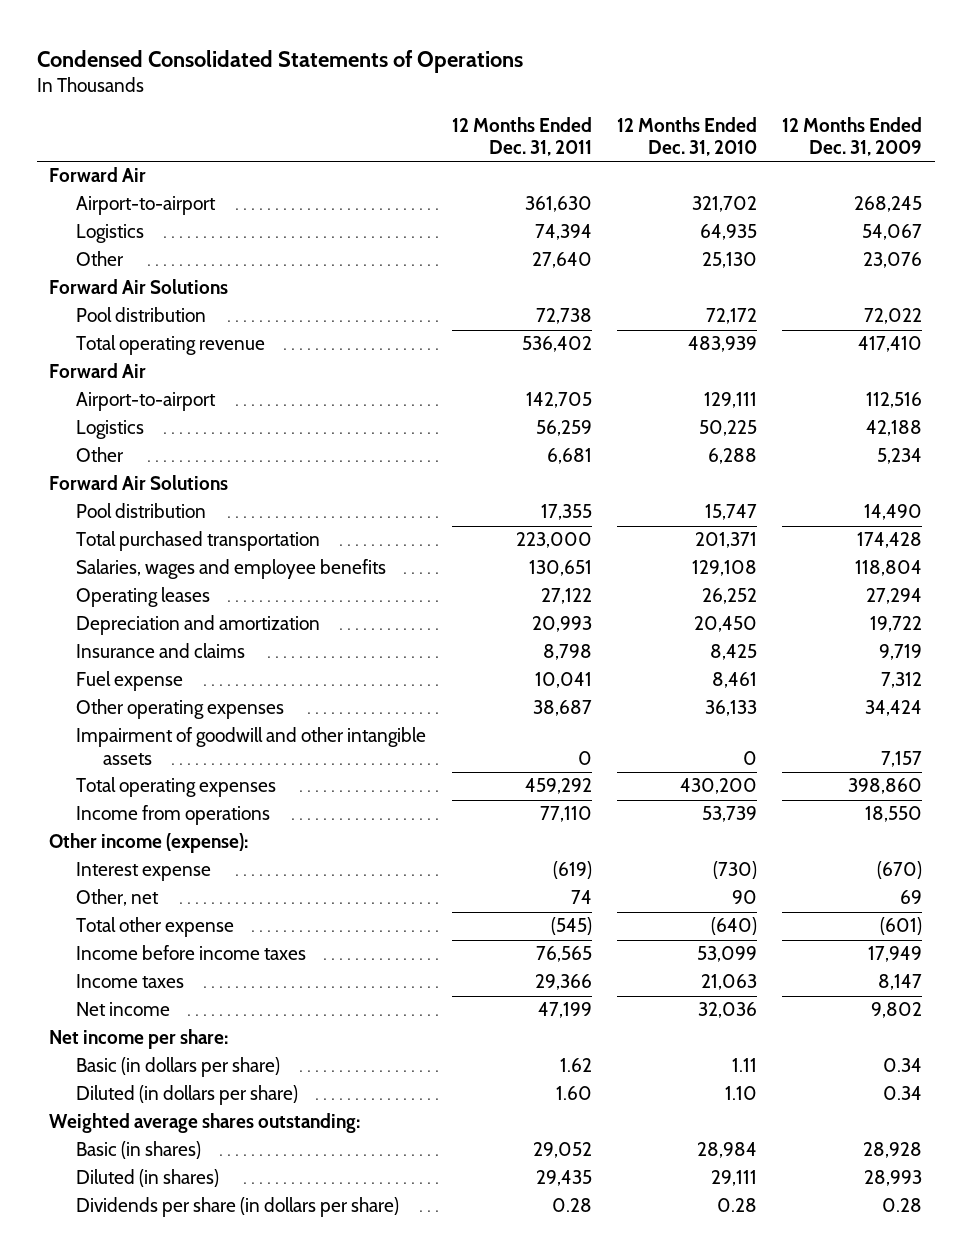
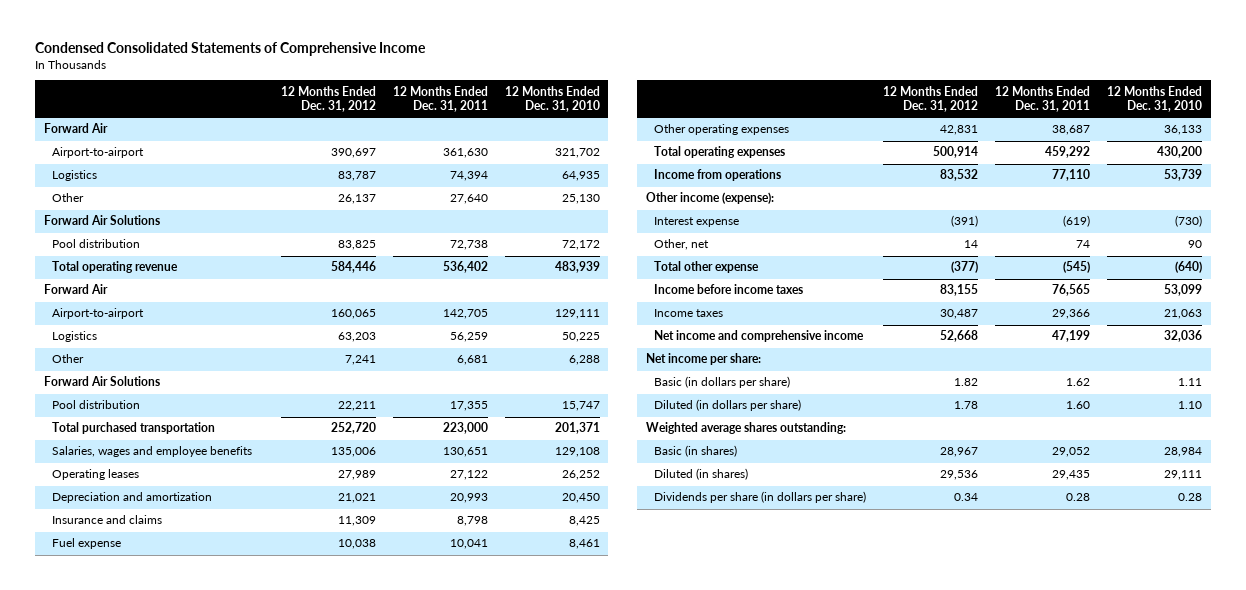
[36,49,523,73] Condensed Consolidated Statements of Operations -> [35,42,427,57] Condensed Consolidated Statements of Comprehensive Income
[782,117,923,157] 12 Months Ended Dec. 31, 2009 -> none
none -> [281,85,377,112] 12 Months Ended Dec. 31, 2012
[76,727,427,765] Impairment of goodwill and other intangible assets -> none
[76,1002,171,1017] Net income -> [654,330,865,343] Net income and comprehensive income

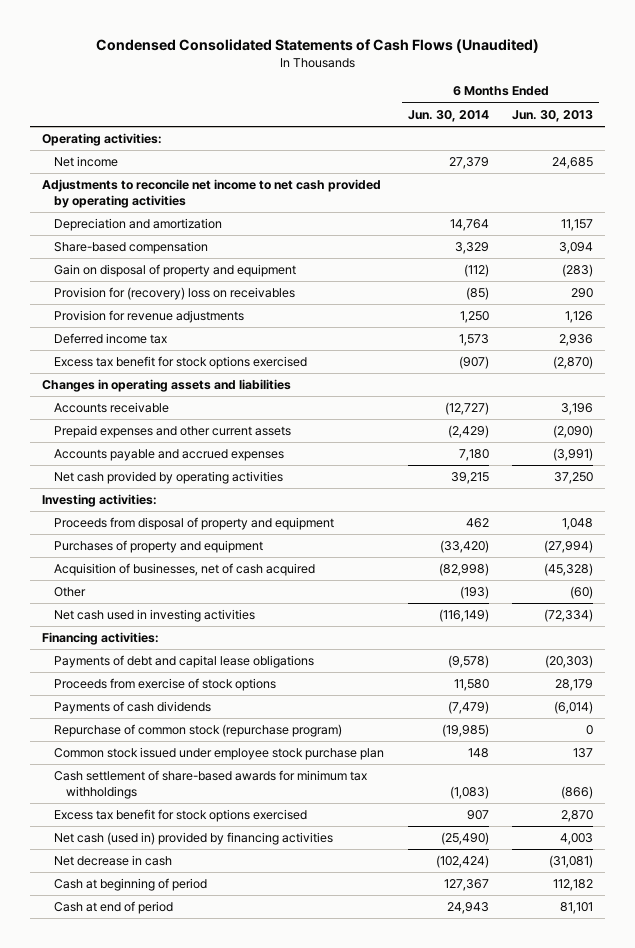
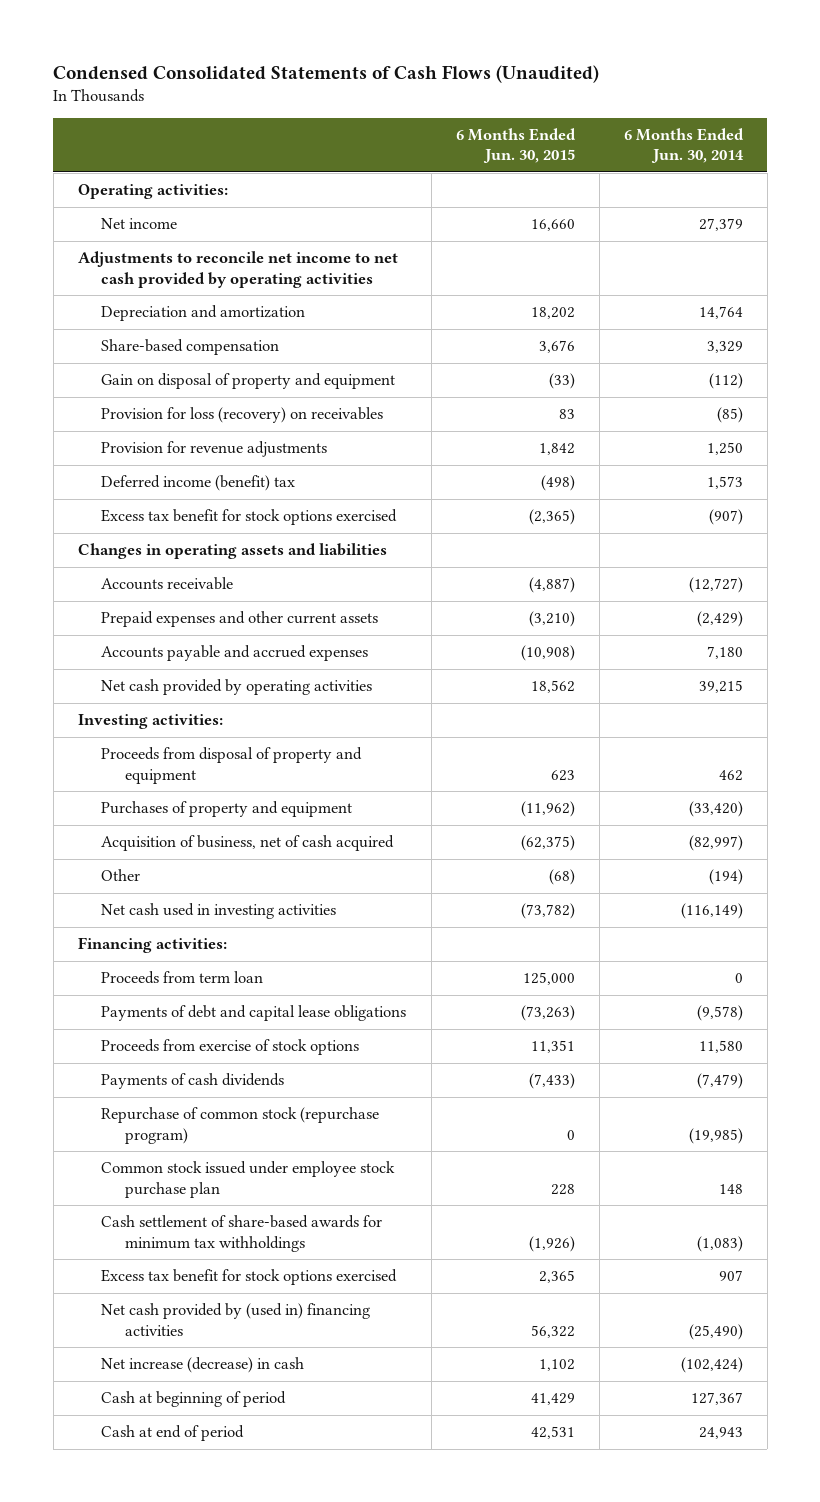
[512,109,594,122] Jun. 30, 2013 -> none
none -> [455,127,576,164] 6 Months Ended Jun. 30, 2015
[53,287,295,301] Provision for (recovery) loss on receivables -> [101,407,384,424] Provision for loss (recovery) on receivables
[53,333,167,345] Deferred income tax -> [101,475,296,492] Deferred income (benefit) tax
[53,563,315,577] Acquisition of businesses, net of cash acquired -> [101,835,395,852] Acquisition of business, net of cash acquired
[438,563,489,577] (82,998) -> [688,835,743,852] (82,997)
[459,586,489,600] (193) -> [708,869,743,886] (194)
none -> [101,971,264,985] Proceeds from term loan
[53,832,333,846] Net cash (used in) provided by financing activities -> [101,1303,371,1336] Net cash provided by (used in) financing activities
[53,855,172,867] Net decrease in cash -> [101,1357,305,1374] Net increase (decrease) in cash

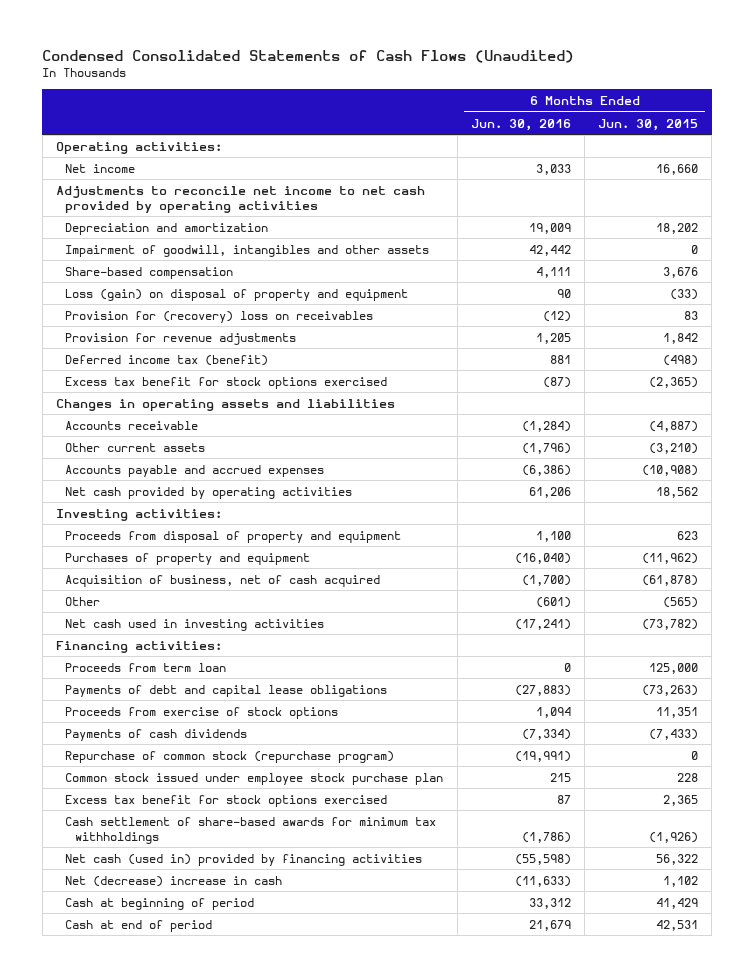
[623,127,744,164] 6 Months Ended Jun. 30, 2014 -> none
none -> [470,118,571,131] Jun. 30, 2016
none -> [65,244,430,257] Impairment of goodwill, intangibles and other assets
[101,373,396,390] Gain on disposal of property and equipment -> [65,288,409,301] Loss (gain) on disposal of property and equipment
[101,407,384,424] Provision for loss (recovery) on receivables -> [65,310,374,323] Provision for (recovery) loss on receivables
[101,475,296,492] Deferred income (benefit) tax -> [65,354,269,366] Deferred income tax (benefit)
[101,611,379,628] Prepaid expenses and other current assets -> [65,442,206,452] Other current assets
[520,835,575,852] (62,375) -> [642,574,699,586] (61,878)
[548,869,575,886] (68) -> [663,596,699,608] (565)
[101,1215,383,1252] Cash settlement of share-based awards for minimum tax withholdings -> [65,816,437,844] Cash settlement of share-based awards for minimum tax withholdings
[101,1303,371,1336] Net cash provided by (used in) financing activities -> [65,853,423,866] Net cash (used in) provided by financing activities
[101,1357,305,1374] Net increase (decrease) in cash -> [65,875,283,887] Net (decrease) increase in cash

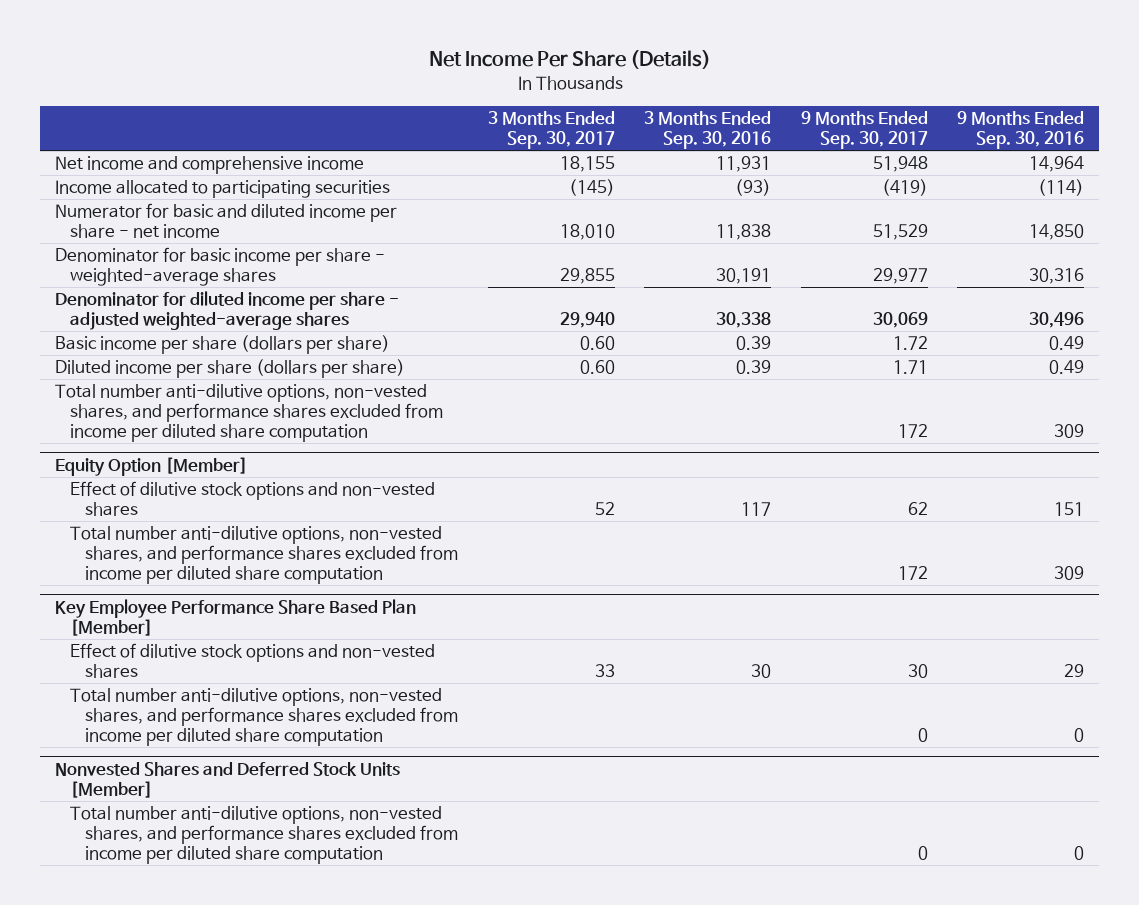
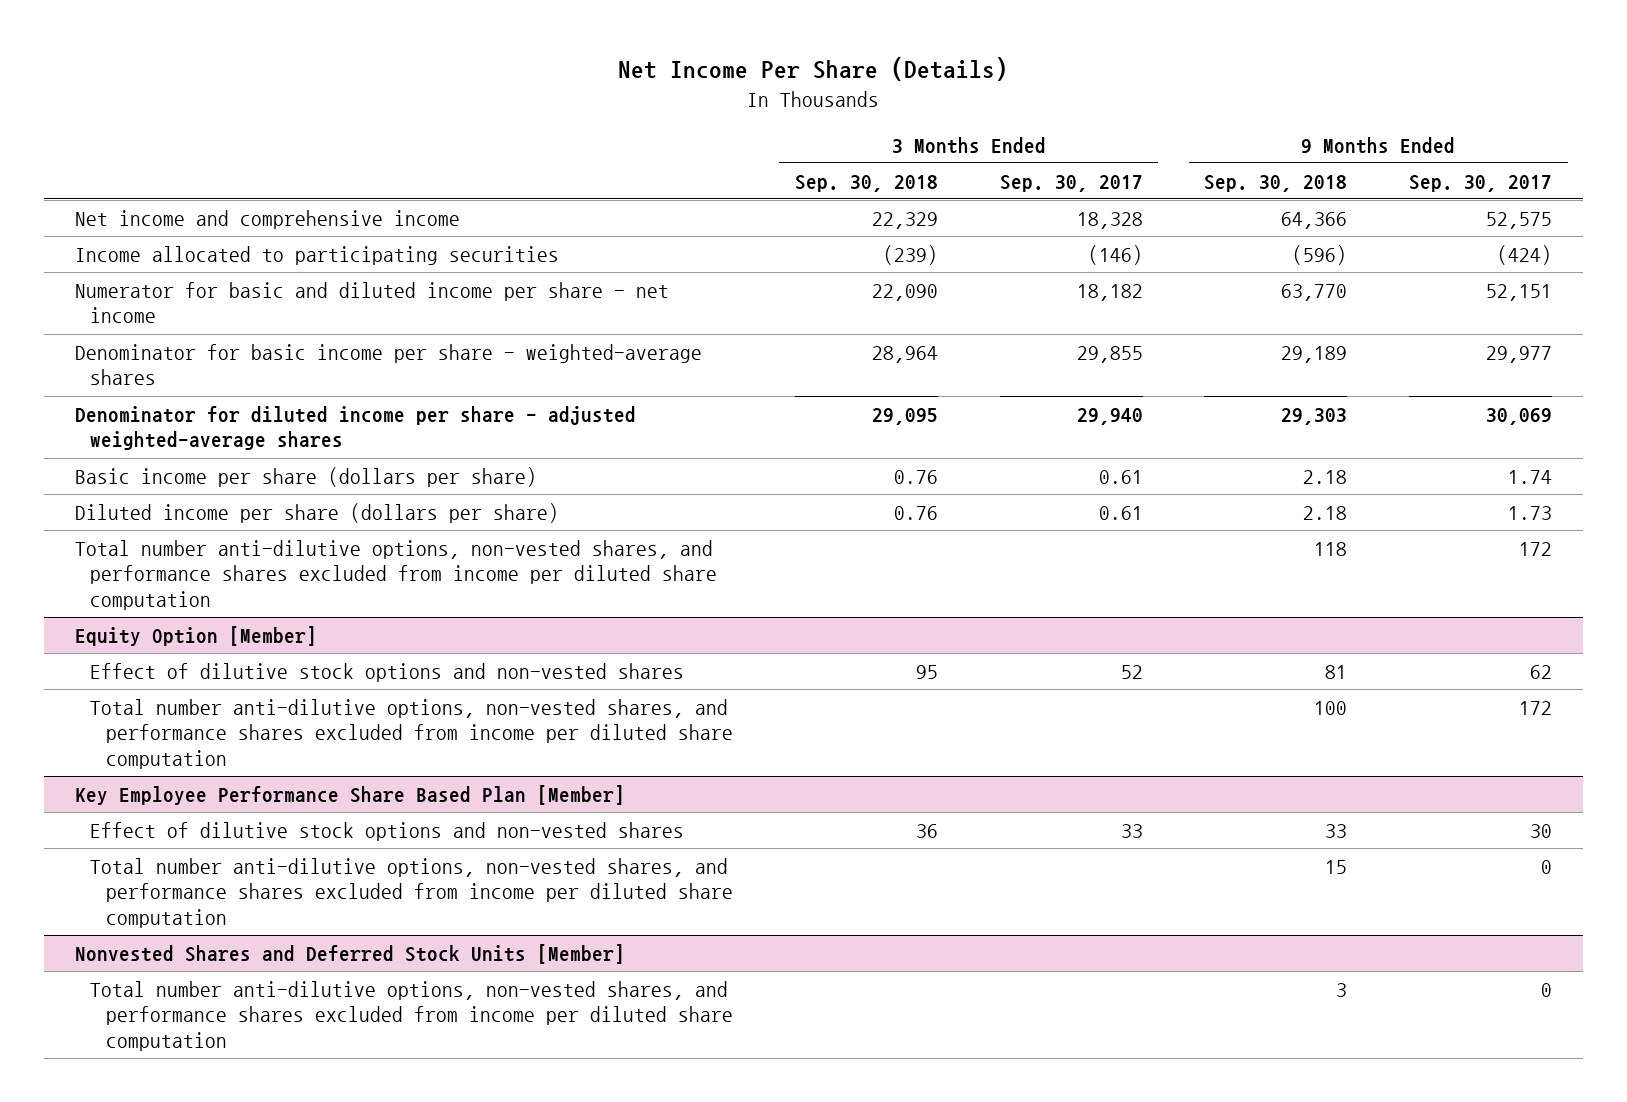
[644,111,772,150] 3 Months Ended Sep. 30, 2016 -> none
[957,111,1085,150] 9 Months Ended Sep. 30, 2016 -> none
none -> [794,174,938,192] Sep. 30, 2018
none -> [1204,174,1348,192] Sep. 30, 2018
[559,156,615,173] 18,155 -> [1076,211,1143,229] 18,328
[872,156,928,173] 51,948 -> [1486,211,1553,229] 52,575
[568,179,615,197] (145) -> [1087,244,1143,265] (146)
[881,179,928,197] (419) -> [1497,244,1553,265] (424)
[559,224,615,241] 18,010 -> [1076,283,1143,301] 18,182
[872,224,928,241] 51,529 -> [1486,283,1553,301] 52,151
[579,336,615,351] 0.60 -> [1098,469,1143,484] 0.61
[892,336,928,351] 1.72 -> [1508,469,1553,484] 1.74
[579,360,615,375] 0.60 -> [1098,505,1143,520] 0.61
[892,360,928,375] 1.71 -> [1508,505,1553,520] 1.73

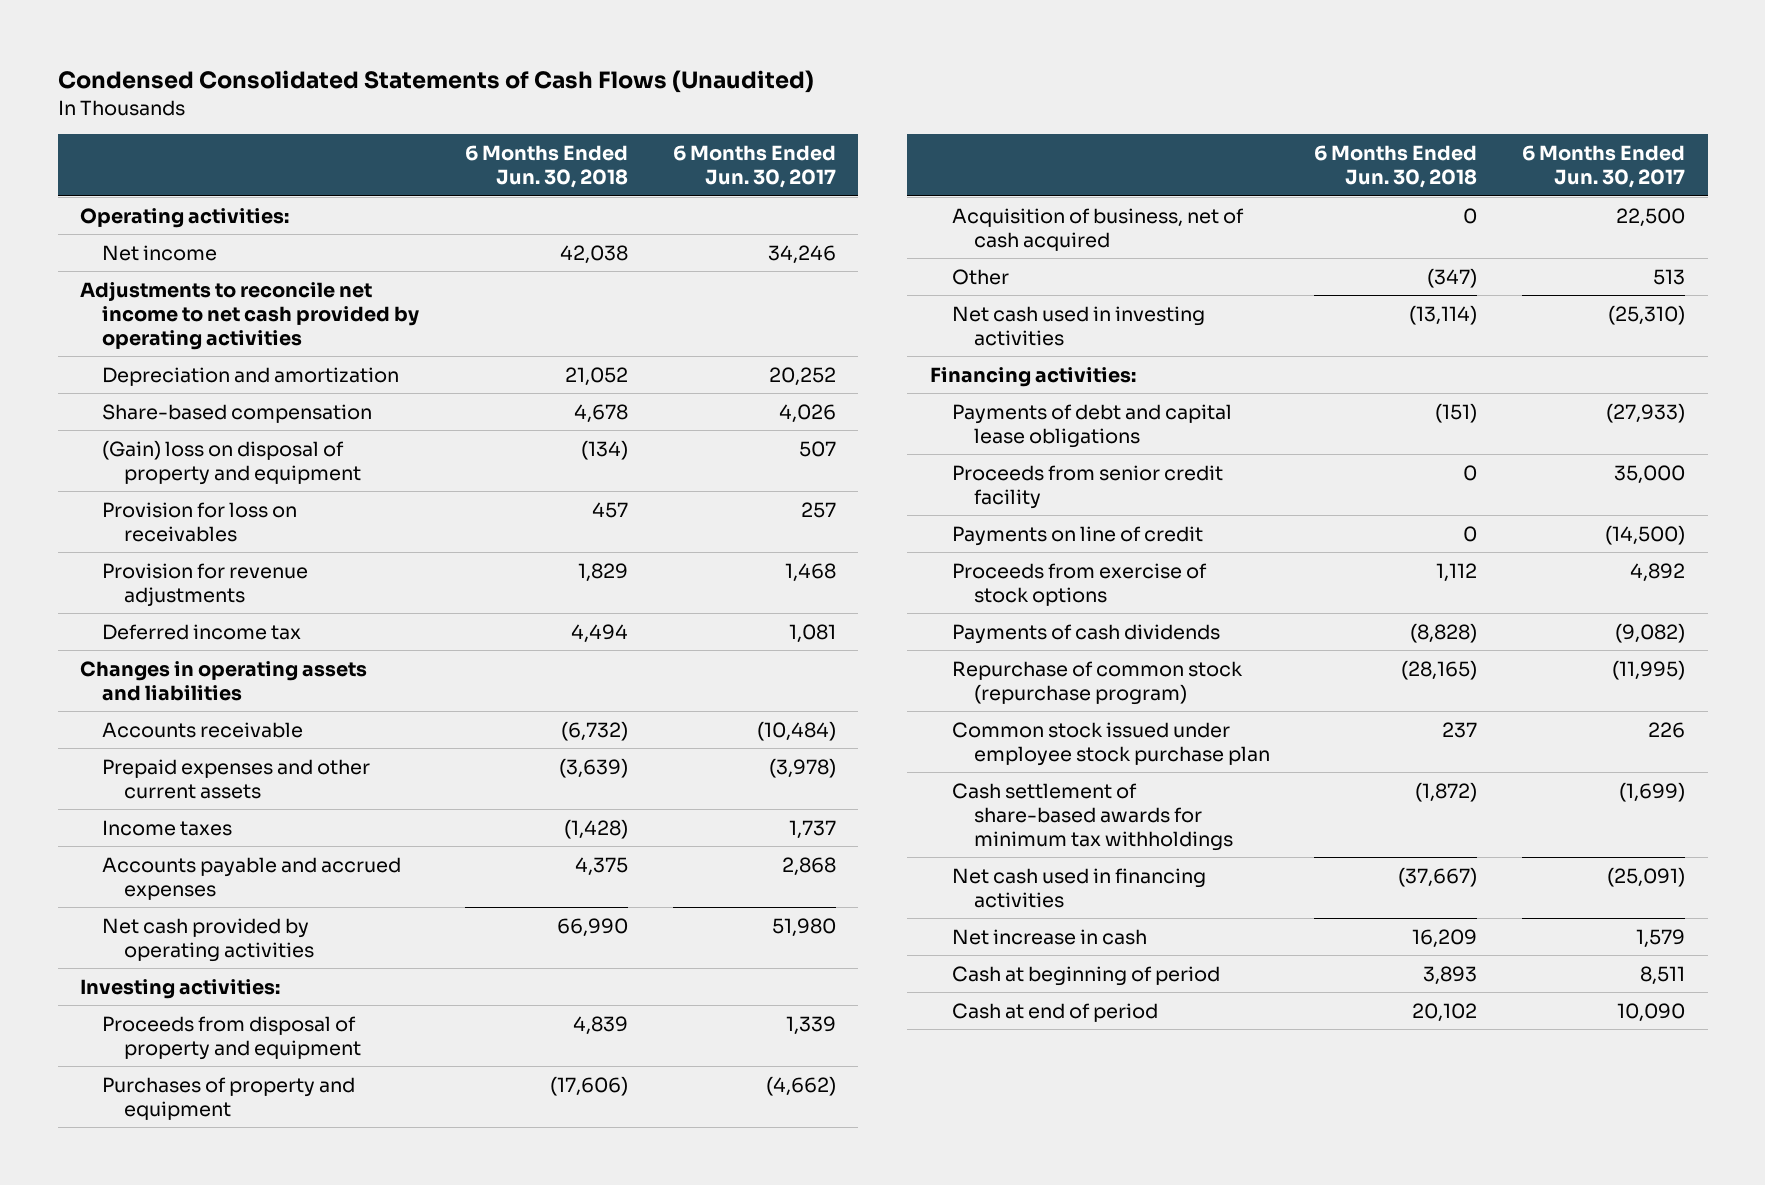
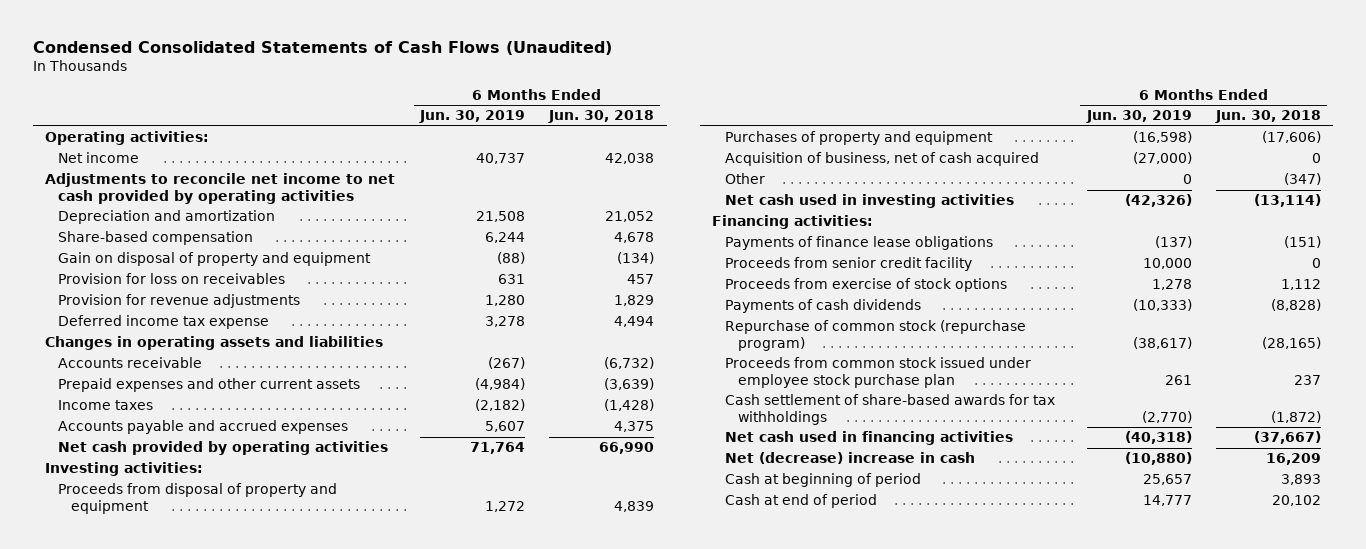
[672,145,836,189] 6 Months Ended Jun. 30, 2017 -> none
none -> [418,110,525,124] Jun. 30, 2019
[102,439,362,485] (Gain) loss on disposal of property and equipment -> [58,252,372,267] Gain on disposal of property and equipment
[102,623,302,640] Deferred income tax -> [58,315,270,330] Deferred income tax expense
[951,403,1232,448] Payments of debt and capital lease obligations -> [725,236,994,251] Payments of finance lease obligations
[951,525,1203,546] Payments on line of credit -> none
[951,721,1270,766] Common stock issued under employee stock purchase plan -> [725,357,1032,388] Proceeds from common stock issued under employee stock purchase plan
[951,782,1233,851] Cash settlement of share-based awards for minimum tax withholdings -> [725,394,1056,425] Cash settlement of share-based awards for tax withholdings
[951,928,1147,945] Net increase in cash -> [725,452,976,465] Net (decrease) increase in cash

